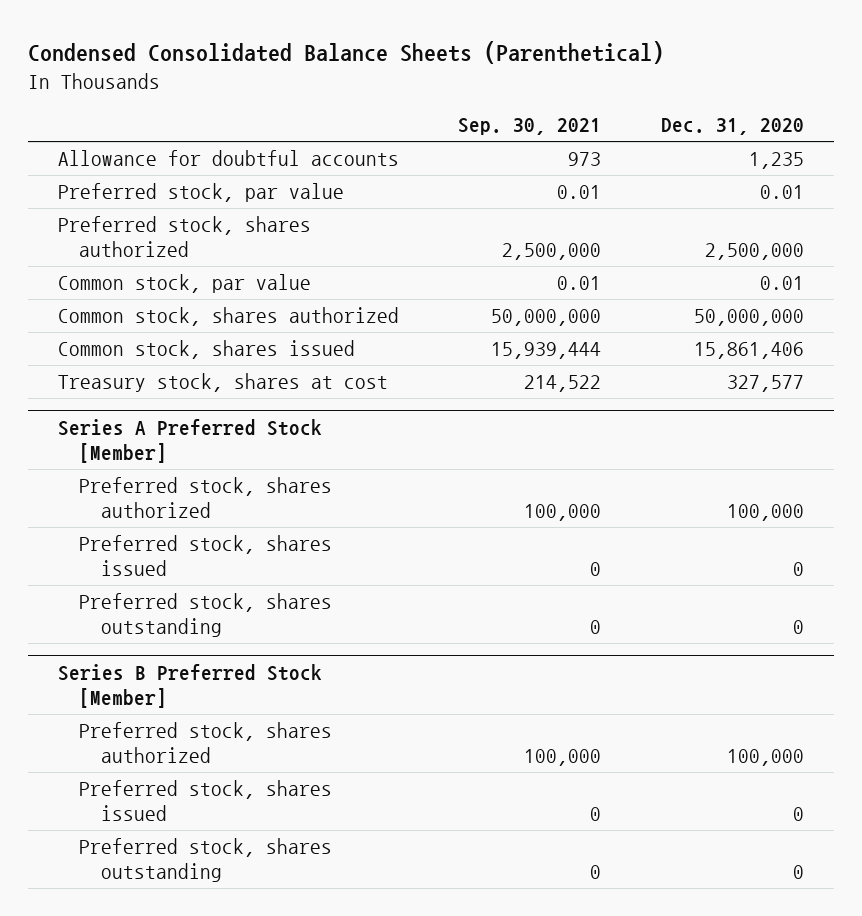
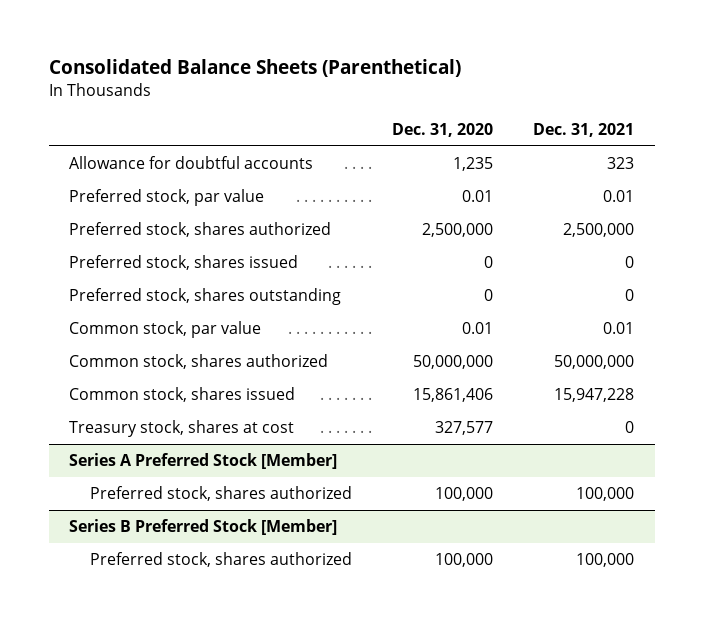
[27,40,664,64] Condensed Consolidated Balance Sheets (Parenthetical) -> [49,59,462,78] Consolidated Balance Sheets (Parenthetical)
[458,118,602,136] Sep. 30, 2021 -> none
none -> [533,122,635,137] Dec. 31, 2021
none -> [69,255,299,271] Preferred stock, shares issued
none -> [69,288,342,306] Preferred stock, shares outstanding
[79,535,333,577] Preferred stock, shares issued -> none
[79,593,333,638] Preferred stock, shares outstanding -> none
[79,780,333,822] Preferred stock, shares issued -> none
[79,838,333,883] Preferred stock, shares outstanding -> none

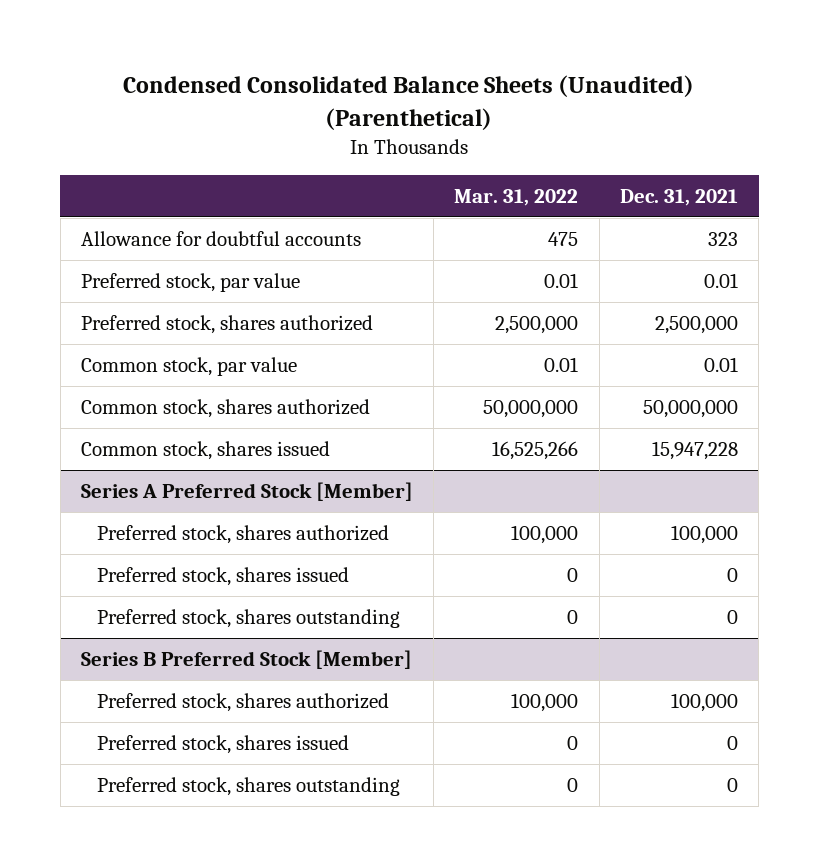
[49,59,462,78] Consolidated Balance Sheets (Parenthetical) -> [123,74,695,130] Condensed Consolidated Balance Sheets (Unaudited) (Parenthetical)
[392,122,494,137] Dec. 31, 2020 -> none
none -> [454,189,579,207] Mar. 31, 2022
[69,255,299,271] Preferred stock, shares issued -> none
[69,288,342,306] Preferred stock, shares outstanding -> none
[69,420,295,438] Treasury stock, shares at cost -> none
none -> [97,567,350,587] Preferred stock, shares issued
none -> [97,609,401,629] Preferred stock, shares outstanding
none -> [97,735,350,755] Preferred stock, shares issued
none -> [97,777,401,797] Preferred stock, shares outstanding

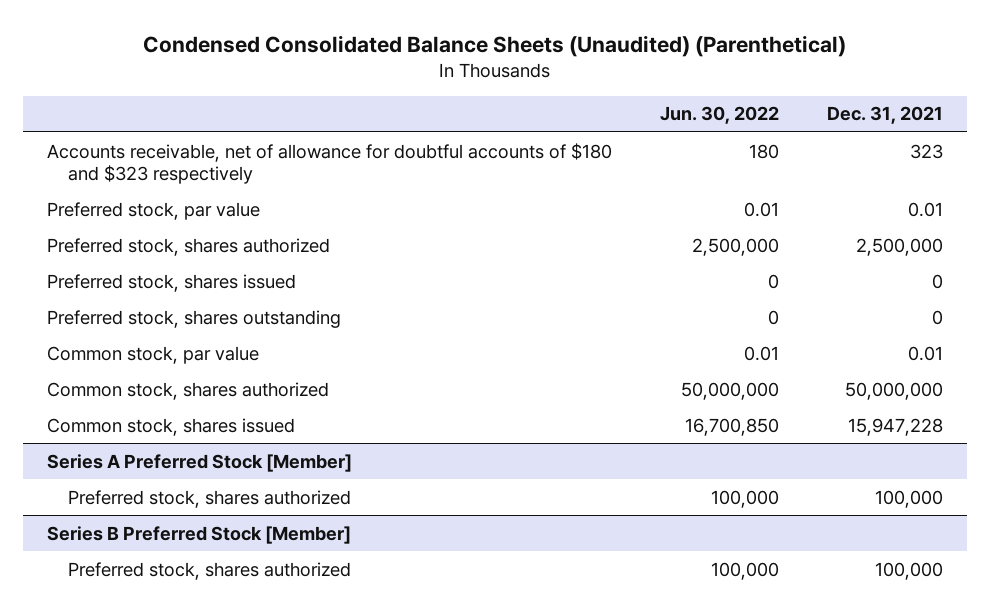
[454,189,579,207] Mar. 31, 2022 -> none
none -> [660,106,780,125] Jun. 30, 2022
[80,231,361,247] Allowance for doubtful accounts -> [47,142,613,184] Accounts receivable, net of allowance for doubtful accounts of $180 and $323 respectively
none -> [47,273,297,292] Preferred stock, shares issued
none -> [47,309,342,328] Preferred stock, shares outstanding
[97,567,350,587] Preferred stock, shares issued -> none
[97,609,401,629] Preferred stock, shares outstanding -> none
[97,735,350,755] Preferred stock, shares issued -> none
[97,777,401,797] Preferred stock, shares outstanding -> none

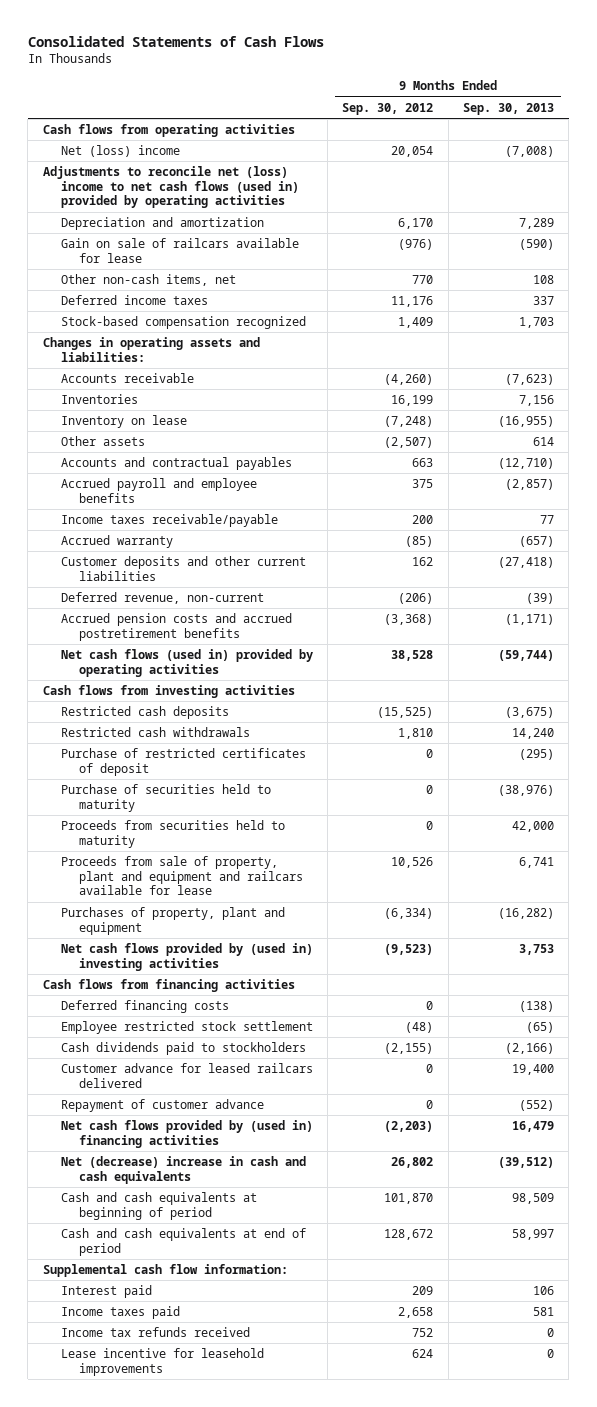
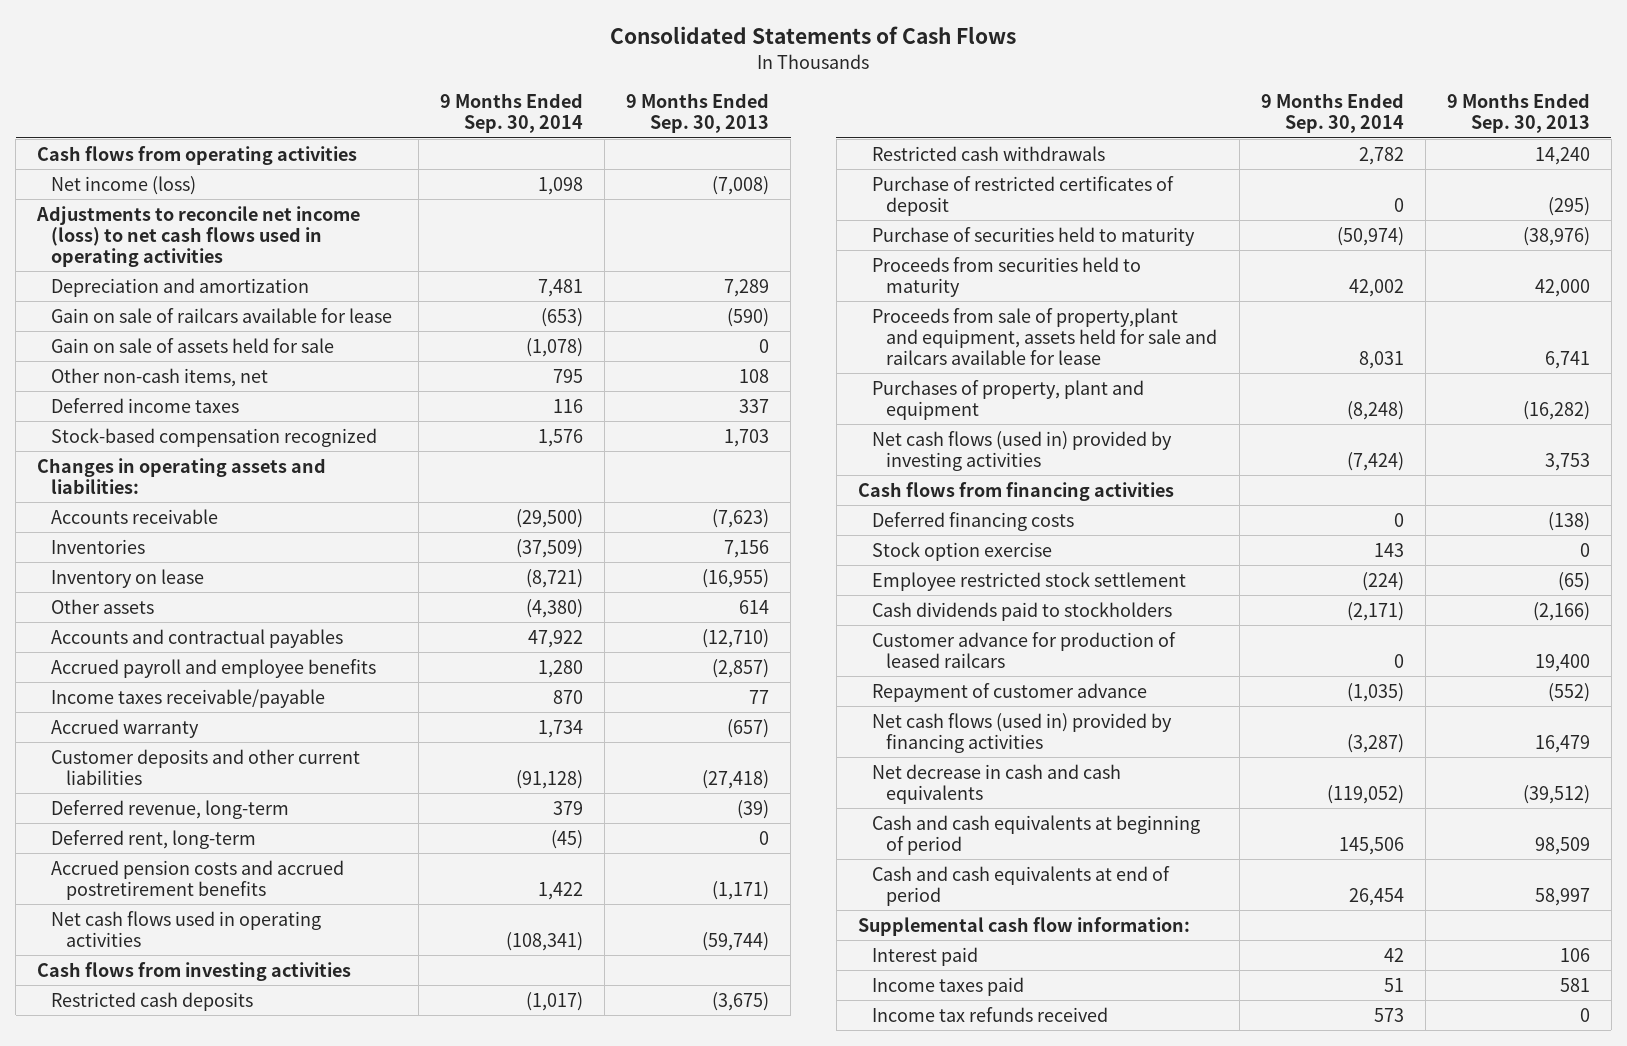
[342,102,434,115] Sep. 30, 2012 -> none
none -> [439,93,583,134] 9 Months Ended Sep. 30, 2014
[60,145,180,158] Net (loss) income -> [51,175,197,195] Net income (loss)
[42,166,299,209] Adjustments to reconcile net (loss) income to net cash flows (used in) provided by operating activities -> [36,205,361,267] Adjustments to reconcile net income (loss) to net cash flows used in operating activities
none -> [51,337,335,353] Gain on sale of assets held for sale
[60,592,264,605] Deferred revenue, non-current -> [51,799,290,819] Deferred revenue, long-term
none -> [51,829,257,849] Deferred rent, long-term
[60,649,313,677] Net cash flows (used in) provided by operating activities -> [51,910,322,947] Net cash flows used in operating activities
[60,856,303,896] Proceeds from sale of property, plant and equipment and railcars available for lease -> [872,307,1218,365] Proceeds from sale of property,plant and equipment, assets held for sale and railcars available for lease
[60,943,313,971] Net cash flows provided by (used in) investing activities -> [872,430,1173,471] Net cash flows (used in) provided by investing activities
none -> [872,541,1053,561] Stock option exercise
[60,1063,313,1088] Customer advance for leased railcars delivered -> [872,631,1177,668] Customer advance for production of leased railcars
[60,1120,313,1148] Net cash flows provided by (used in) financing activities -> [872,712,1173,753] Net cash flows (used in) provided by financing activities
[60,1156,306,1184] Net (decrease) increase in cash and cash equivalents -> [872,763,1122,804] Net decrease in cash and cash equivalents
[60,1348,264,1376] Lease incentive for leasehold improvements -> none

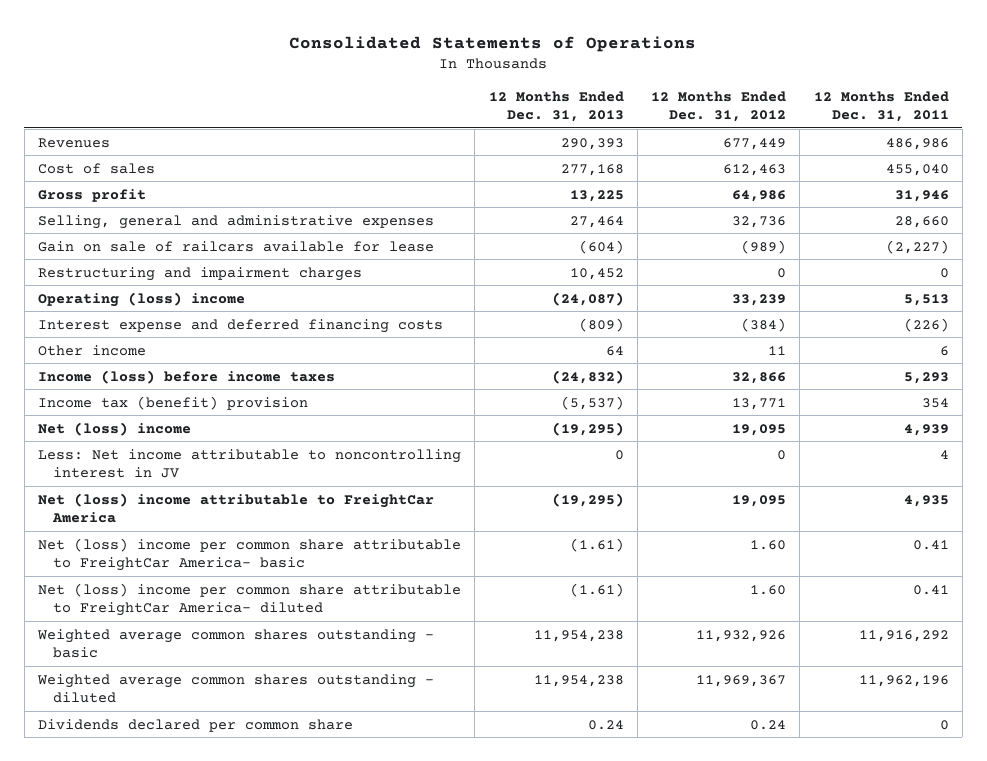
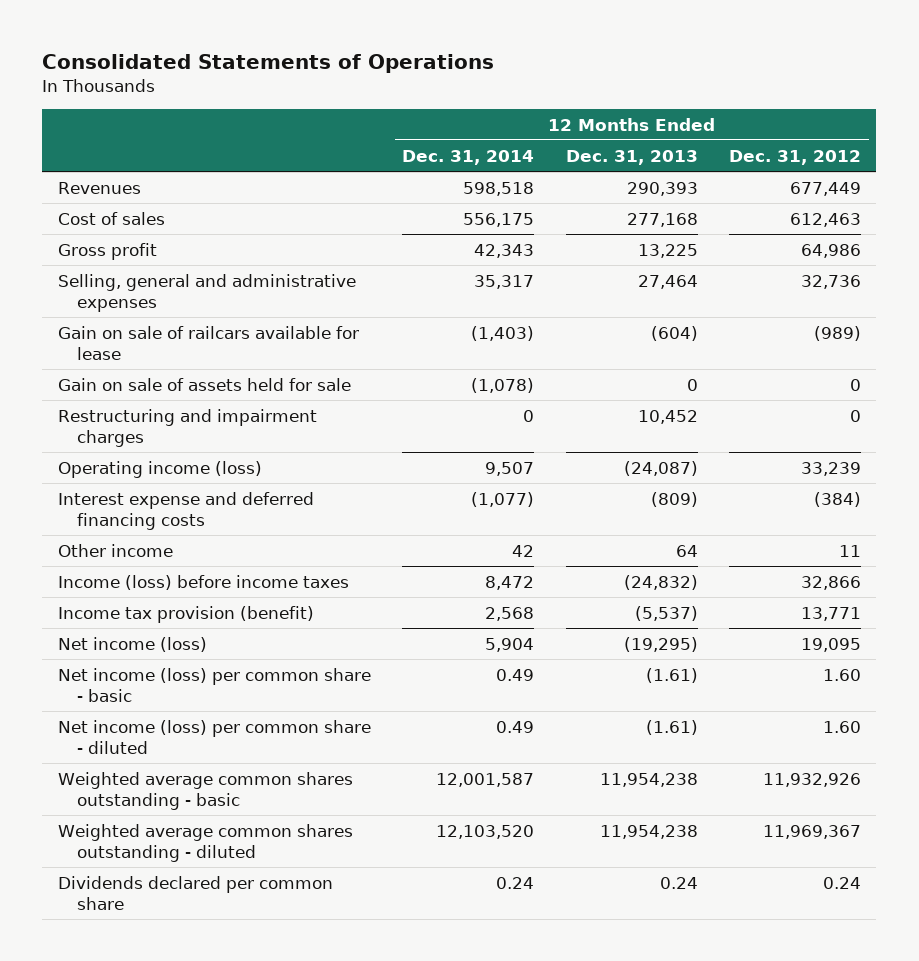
[813,90,949,122] 12 Months Ended Dec. 31, 2011 -> none
none -> [402,149,535,165] Dec. 31, 2014
none -> [58,377,352,391] Gain on sale of assets held for sale
[38,291,246,307] Operating (loss) income -> [58,460,263,478] Operating income (loss)
[38,421,192,436] Net (loss) income -> none
[38,448,462,478] Less: Net income attributable to noncontrolling interest in JV -> none
[38,395,309,410] Income tax (benefit) provision -> [58,605,315,623] Income tax provision (benefit)
[38,492,435,523] Net (loss) income attributable to FreightCar America -> [58,636,208,652] Net income (loss)
[38,537,462,571] Net (loss) income per common share attributable to FreightCar America- basic -> [58,667,372,703] Net income (loss) per common share - basic
[38,582,462,616] Net (loss) income per common share attributable to FreightCar America- diluted -> [58,719,372,755] Net income (loss) per common share - diluted

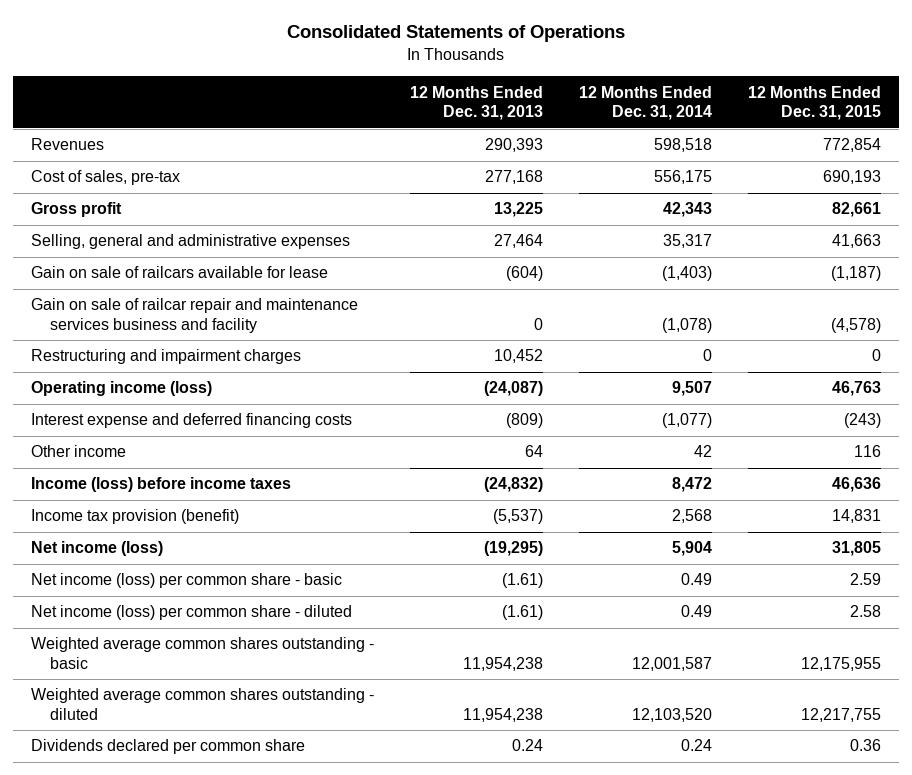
[728,149,861,165] Dec. 31, 2012 -> none
none -> [747,85,881,121] 12 Months Ended Dec. 31, 2015
[58,211,166,225] Cost of sales -> [31,170,181,186] Cost of sales, pre-tax
[58,377,352,391] Gain on sale of assets held for sale -> [31,298,359,334] Gain on sale of railcar repair and maintenance services business and facility

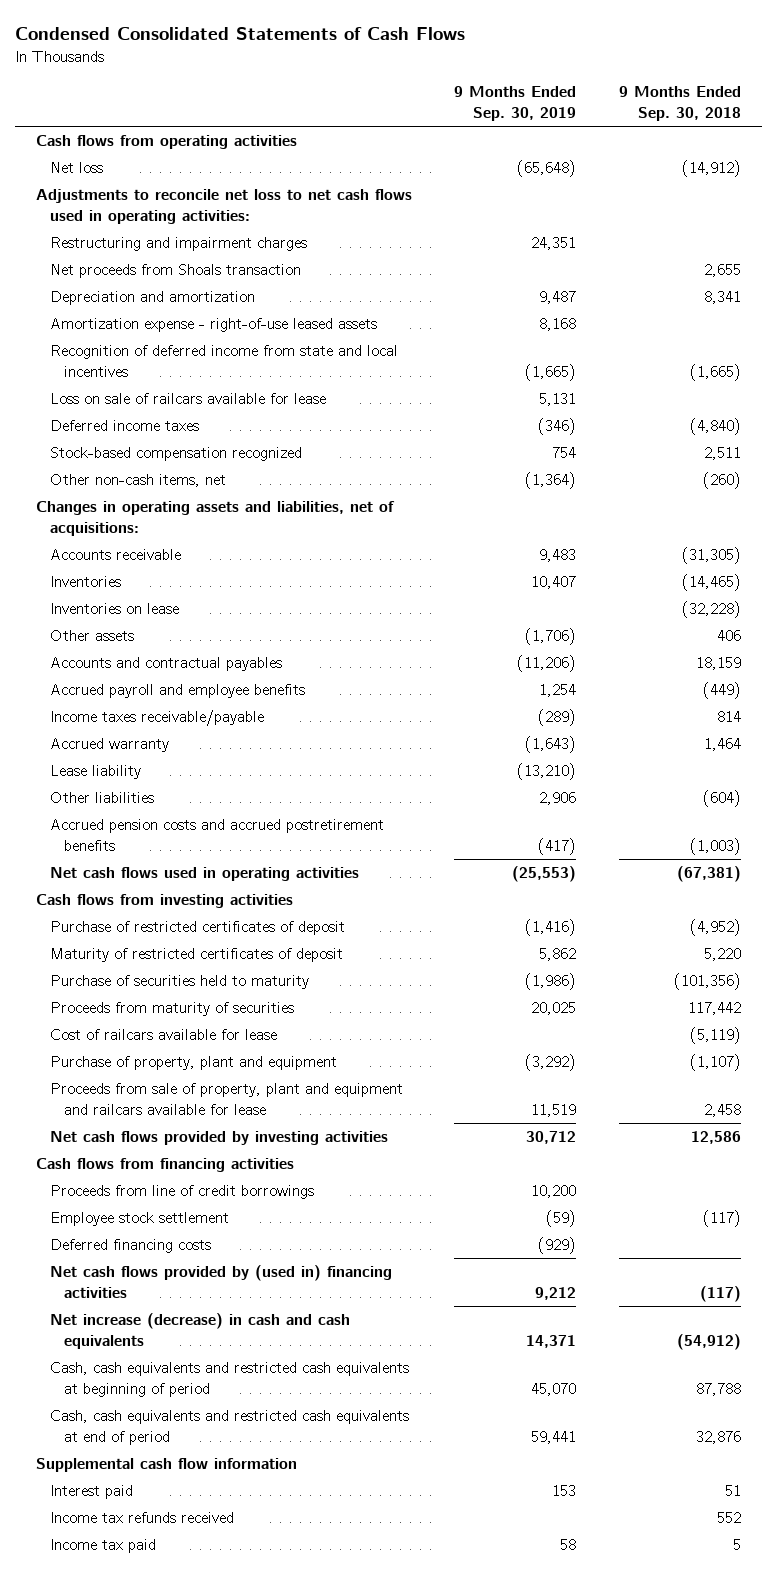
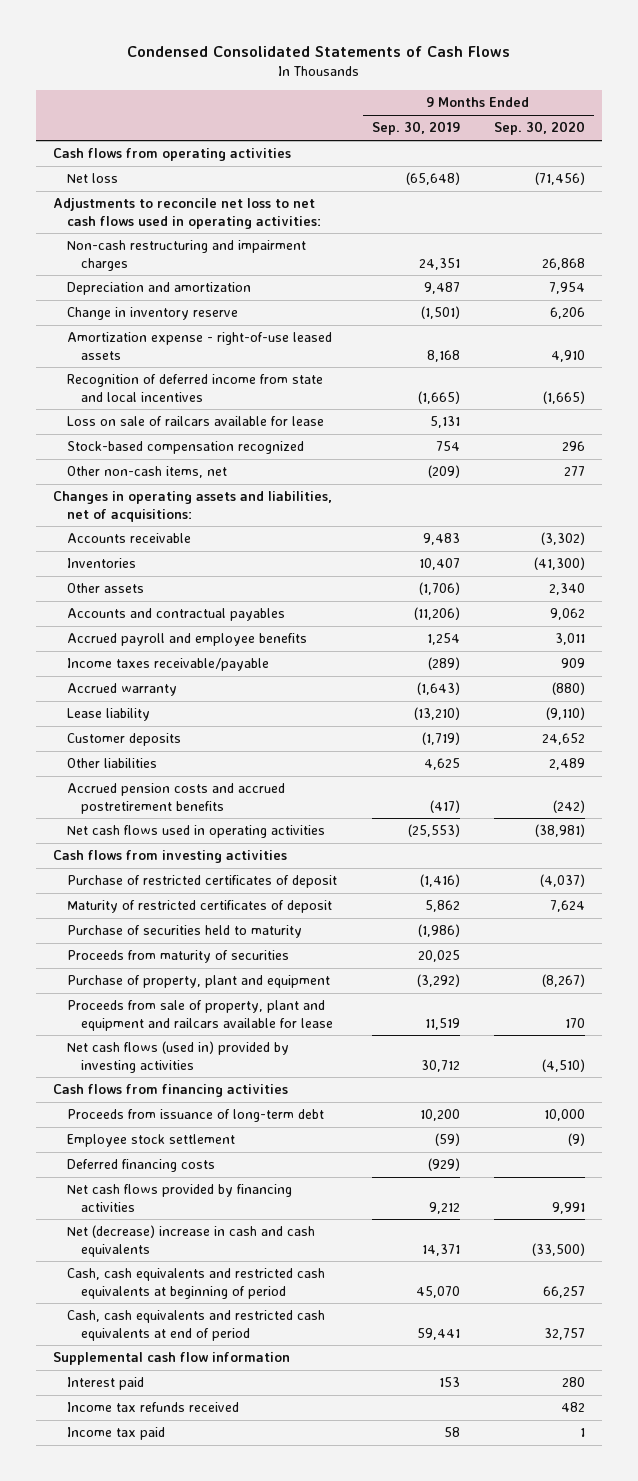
[618,86,741,122] 9 Months Ended Sep. 30, 2018 -> none
none -> [494,121,586,136] Sep. 30, 2020
[50,264,302,279] Net proceeds from Shoals transaction -> none
[50,237,308,252] Restructuring and impairment charges -> [67,240,307,271] Non-cash restructuring and impairment charges
none -> [67,307,239,321] Change in inventory reserve
[50,420,200,432] Deferred income taxes -> none
[525,472,577,490] (1,364) -> [427,465,460,479] (209)
[50,603,180,615] Inventories on lease -> none
none -> [67,733,182,747] Customer deposits
[539,792,577,806] 2,906 -> [423,758,460,771] 4,625
[50,1029,278,1041] Cost of railcars available for lease -> none
[50,1131,389,1146] Net cash flows provided by investing activities -> [67,1041,290,1073] Net cash flows (used in) provided by investing activities
[50,1185,315,1200] Proceeds from line of credit borrowings -> none
none -> [67,1109,325,1123] Proceeds from issuance of long-term debt
[50,1265,393,1299] Net cash flows provided by (used in) financing activities -> [67,1184,293,1212] Net cash flows provided by financing activities
[50,1313,351,1350] Net increase (decrease) in cash and cash equivalents -> [67,1225,316,1257] Net (decrease) increase in cash and cash equivalents

